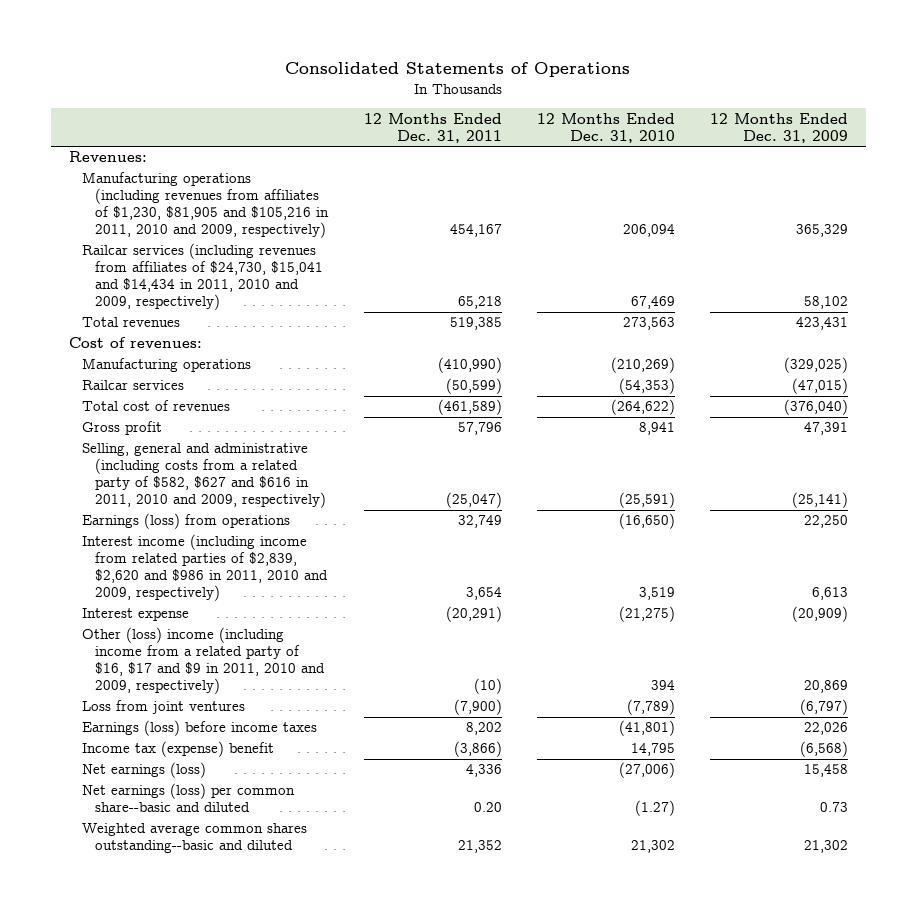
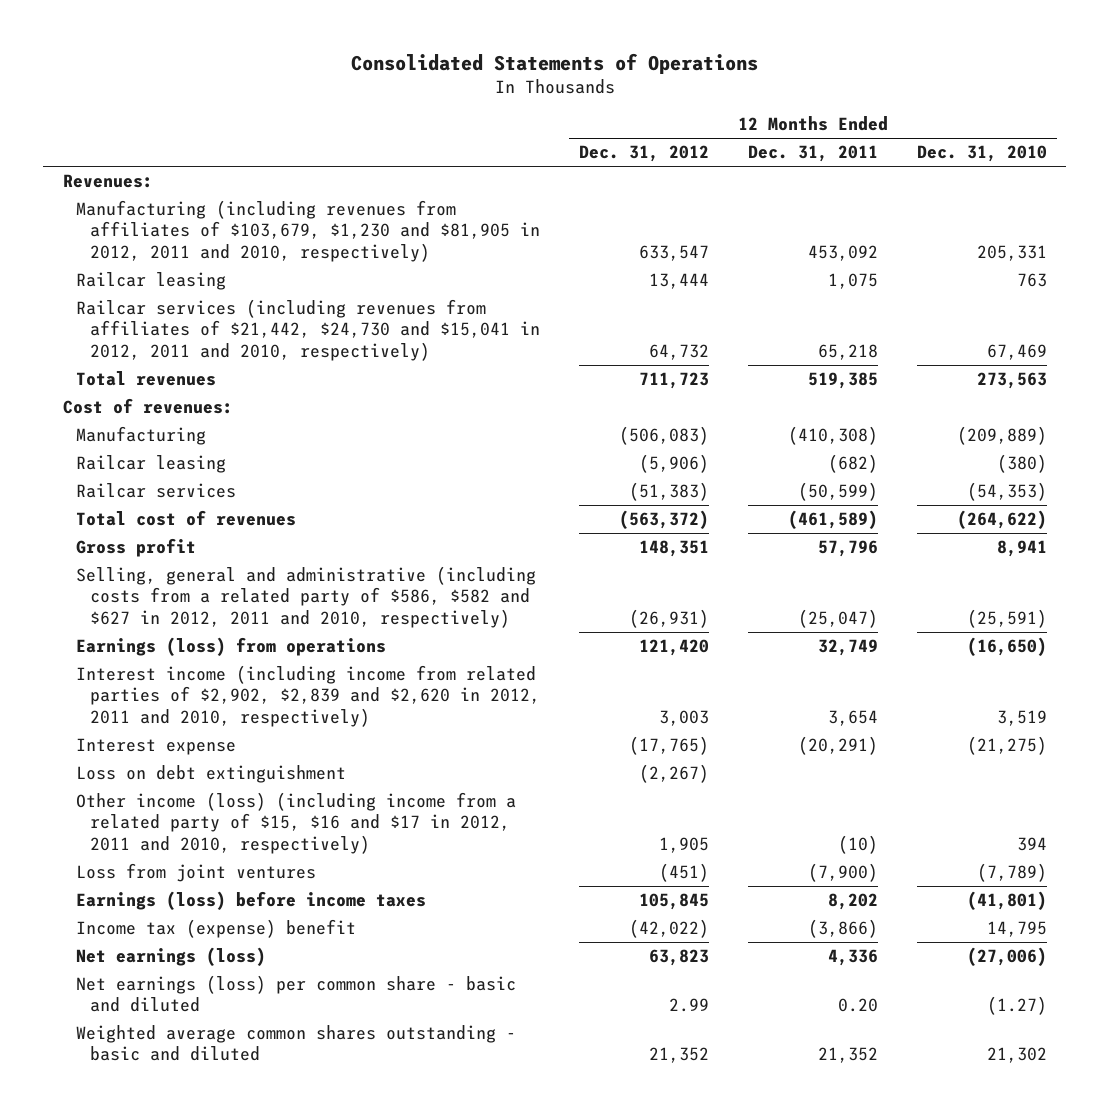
[710,112,849,143] 12 Months Ended Dec. 31, 2009 -> none
none -> [579,145,710,163] Dec. 31, 2012
[81,172,330,239] Manufacturing operations (including revenues from affiliates of $1,230, $81,905 and $105,216 in 2011, 2010 and 2009, respectively) -> [76,199,541,262] Manufacturing (including revenues from affiliates of $103,679, $1,230 and $81,905 in 2012, 2011 and 2010, respectively)
[449,224,502,238] 454,167 -> [808,244,879,261] 453,092
[623,224,676,238] 206,094 -> [976,244,1047,261] 205,331
none -> [76,271,227,290] Railcar leasing
[81,243,324,311] Railcar services (including revenues from affiliates of $24,730, $15,041 and $14,434 in 2011, 2010 and 2009, respectively) -> [76,298,541,361] Railcar services (including revenues from affiliates of $21,442, $24,730 and $15,041 in 2012, 2011 and 2010, respectively)
[81,358,251,373] Manufacturing operations -> [76,425,207,445] Manufacturing
[437,357,502,374] (410,990) -> [788,425,879,445] (410,308)
[611,357,676,374] (210,269) -> [956,425,1047,445] (209,889)
none -> [76,454,227,473] Railcar leasing
[81,443,327,509] Selling, general and administrative (including costs from a related party of $582, $627 and $616 in 2011, 2010 and 2009, respectively) -> [76,565,537,628] Selling, general and administrative (including costs from a related party of $586, $582 and $627 in 2012, 2011 and 2010, respectively)
[81,534,329,602] Interest income (including income from related parties of $2,839, $2,620 and $986 in 2011, 2010 and 2009, respectively) -> [76,664,541,727] Interest income (including income from related parties of $2,902, $2,839 and $2,620 in 2012, 2011 and 2010, respectively)
none -> [76,764,347,783] Loss on debt extinguishment
[81,627,326,695] Other (loss) income (including income from a related party of $16, $17 and $9 in 2011, 2010 and 2009, respectively) -> [76,791,517,854] Other income (loss) (including income from a related party of $15, $16 and $17 in 2012, 2011 and 2010, respectively)
[81,783,295,813] Net earnings (loss) per common share--basic and diluted -> [76,974,517,1013] Net earnings (loss) per common share - basic and diluted
[81,823,307,854] Weighted average common shares outstanding--basic and diluted -> [76,1024,517,1062] Weighted average common shares outstanding - basic and diluted

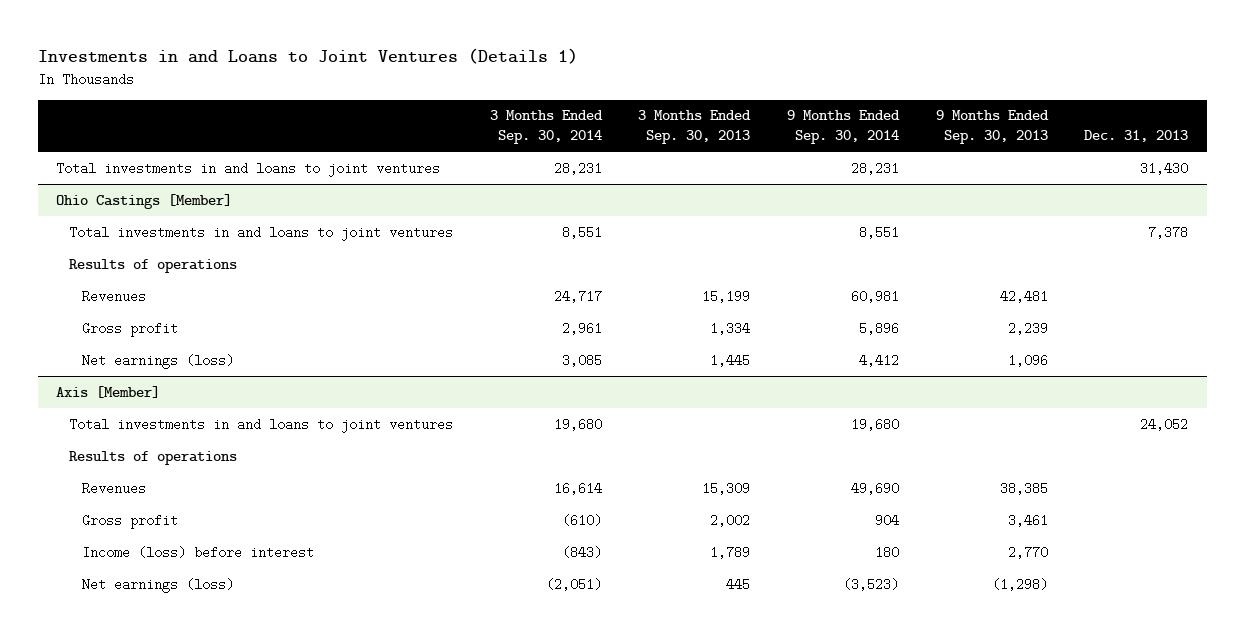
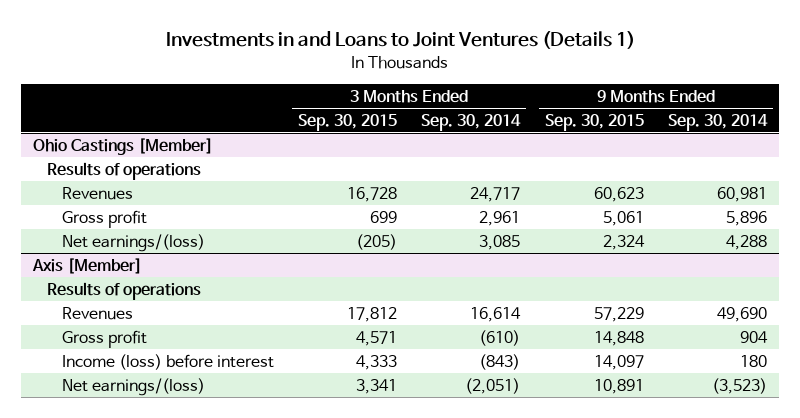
[638,110,752,145] 3 Months Ended Sep. 30, 2013 -> none
[935,110,1049,145] 9 Months Ended Sep. 30, 2013 -> none
[1084,130,1189,143] Dec. 31, 2013 -> none
none -> [297,113,397,131] Sep. 30, 2015
none -> [544,113,644,131] Sep. 30, 2015
[55,161,440,177] Total investments in and loans to joint ventures -> none
[69,225,454,241] Total investments in and loans to joint ventures -> none
[82,353,235,369] Net earnings (loss) -> [61,233,205,252] Net earnings/(loss)
[858,353,899,367] 4,412 -> [726,234,768,250] 4,288
[69,417,454,433] Total investments in and loans to joint ventures -> none
[82,577,235,593] Net earnings (loss) -> [61,377,205,396] Net earnings/(loss)

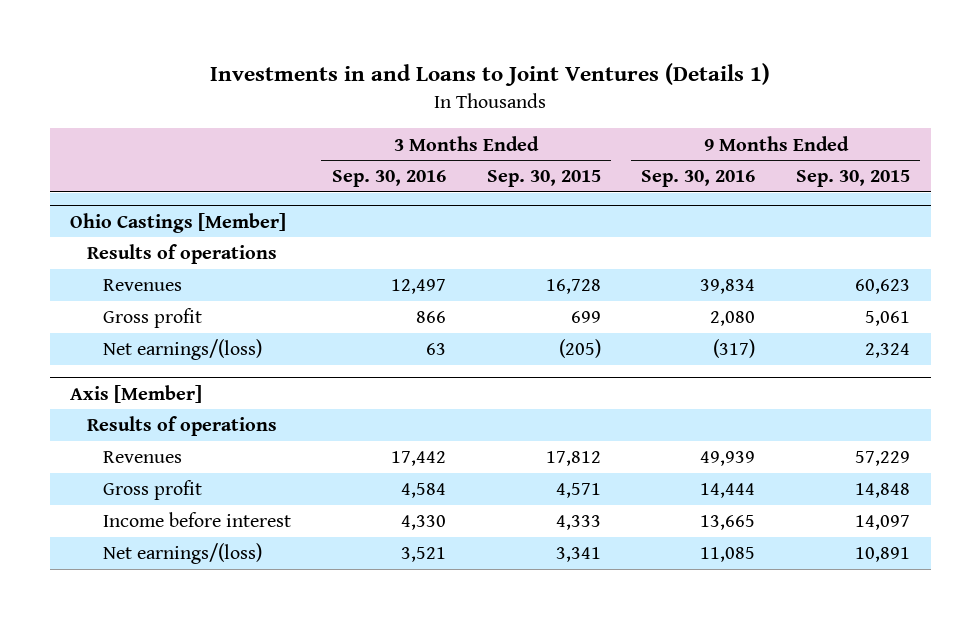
[421,113,522,131] Sep. 30, 2014 -> none
[668,113,769,131] Sep. 30, 2014 -> none
none -> [331,170,446,188] Sep. 30, 2016
none -> [641,170,756,188] Sep. 30, 2016
[61,353,274,370] Income (loss) before interest -> [102,512,291,528] Income before interest

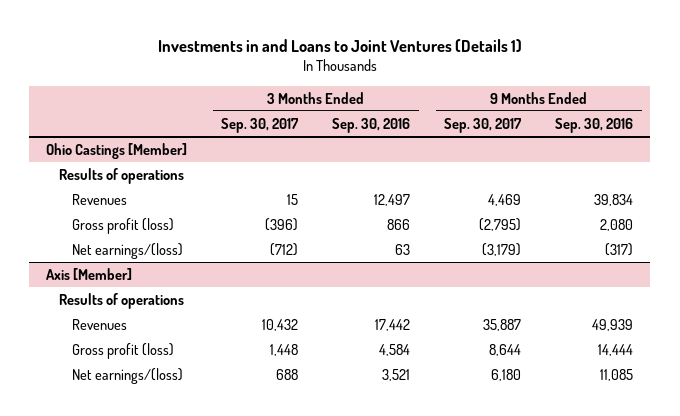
[486,170,601,188] Sep. 30, 2015 -> none
[796,170,911,188] Sep. 30, 2015 -> none
none -> [221,117,300,133] Sep. 30, 2017
none -> [444,117,523,133] Sep. 30, 2017
[102,308,202,329] Gross profit -> [71,217,174,234] Gross profit (loss)
[102,512,291,528] Income before interest -> none
[102,480,202,501] Gross profit -> [71,342,174,359] Gross profit (loss)

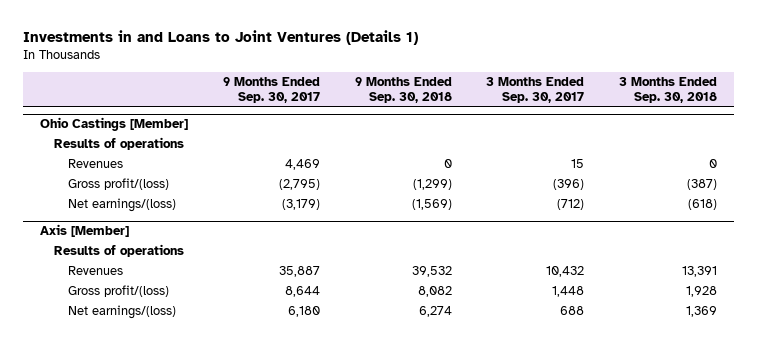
[332,117,411,133] Sep. 30, 2016 -> none
[555,117,634,133] Sep. 30, 2016 -> none
none -> [354,77,452,103] 9 Months Ended Sep. 30, 2018
none -> [618,77,717,103] 3 Months Ended Sep. 30, 2018
[71,217,174,234] Gross profit (loss) -> [68,178,170,191] Gross profit/(loss)
[71,342,174,359] Gross profit (loss) -> [68,285,170,298] Gross profit/(loss)

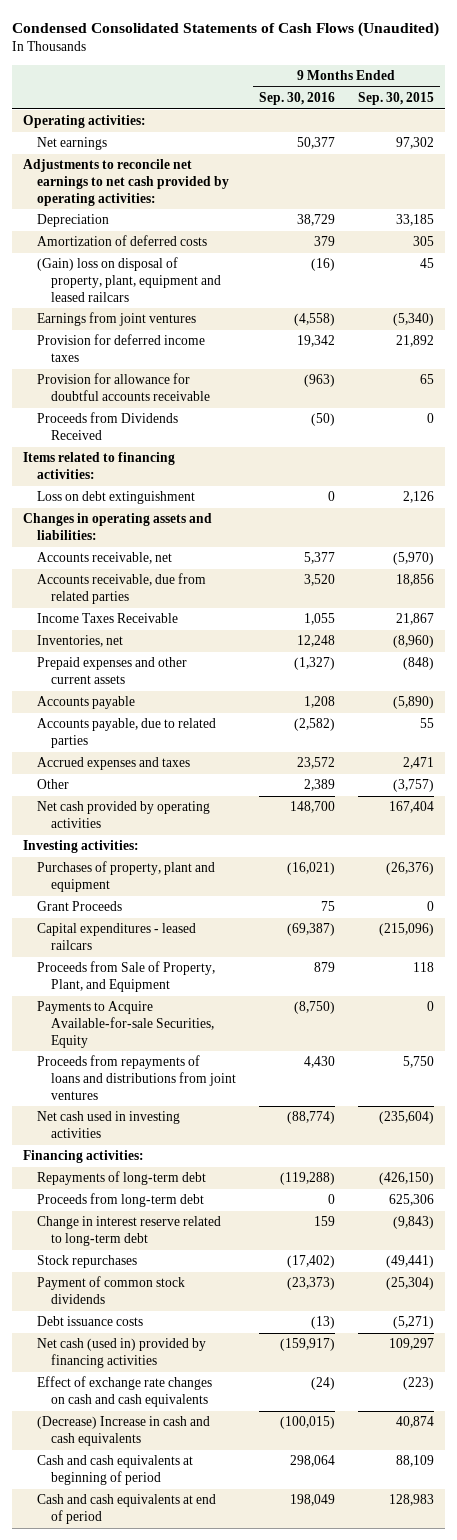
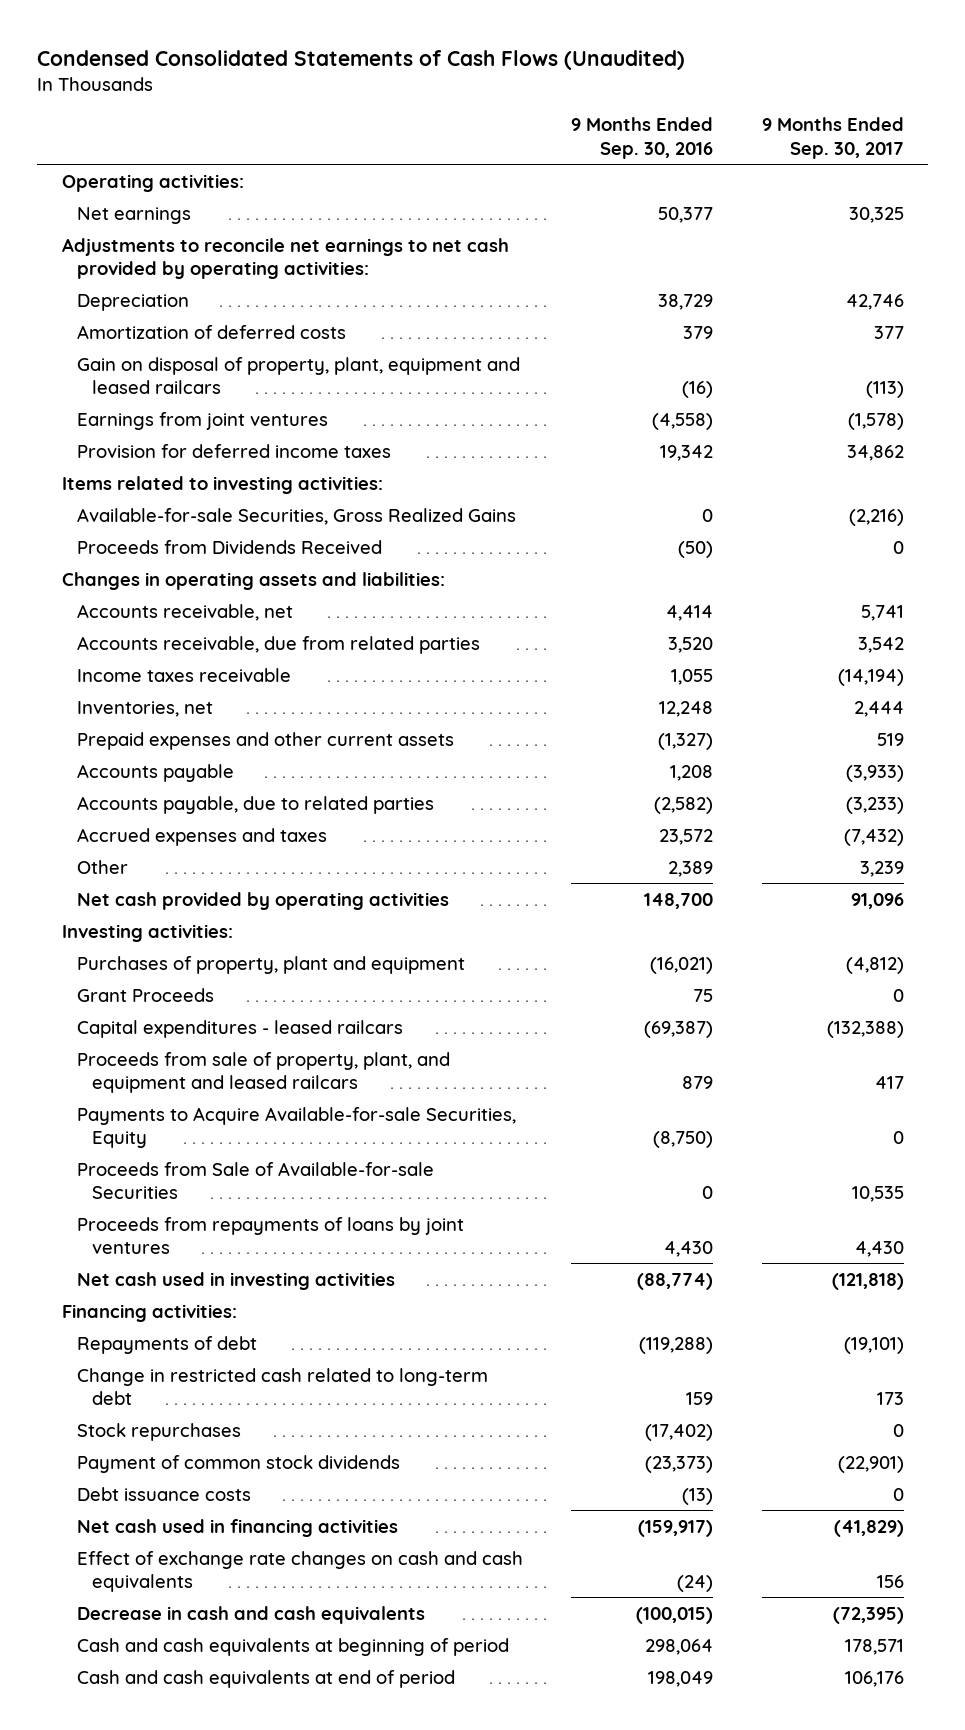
[357,92,434,106] Sep. 30, 2015 -> none
none -> [761,117,904,159] 9 Months Ended Sep. 30, 2017
[37,257,221,302] (Gain) loss on disposal of property, plant, equipment and leased railcars -> [76,356,520,394] Gain on disposal of property, plant, equipment and leased railcars
[37,373,210,402] Provision for allowance for doubtful accounts receivable -> none
none -> [61,475,383,494] Items related to investing activities:
none -> [76,507,516,525] Available-for-sale Securities, Gross Realized Gains
[23,452,176,480] Items related to financing activities: -> none
[37,491,196,505] Loss on debt extinguishment -> none
[303,552,335,565] 5,377 -> [666,604,714,621] 4,414
[37,613,179,624] Income Taxes Receivable -> [76,667,291,682] Income taxes receivable
[37,961,216,993] Proceeds from Sale of Property, Plant, and Equipment -> [76,1051,450,1093] Proceeds from sale of property, plant, and equipment and leased railcars
none -> [76,1161,434,1199] Proceeds from Sale of Available-for-sale Securities
[37,1055,236,1100] Proceeds from repayments of loans and distributions from joint ventures -> [76,1216,464,1254] Proceeds from repayments of loans by joint ventures
[37,1193,205,1208] Proceeds from long-term debt -> none
[37,1171,207,1186] Repayments of long-term debt -> [76,1335,257,1354] Repayments of debt
[37,1216,222,1247] Change in interest reserve related to long-term debt -> [76,1367,488,1405] Change in restricted cash related to long-term debt
[37,1338,207,1369] Net cash (used in) provided by financing activities -> [76,1518,398,1537] Net cash used in financing activities
[37,1416,211,1447] (Decrease) Increase in cash and cash equivalents -> [76,1605,425,1624] Decrease in cash and cash equivalents

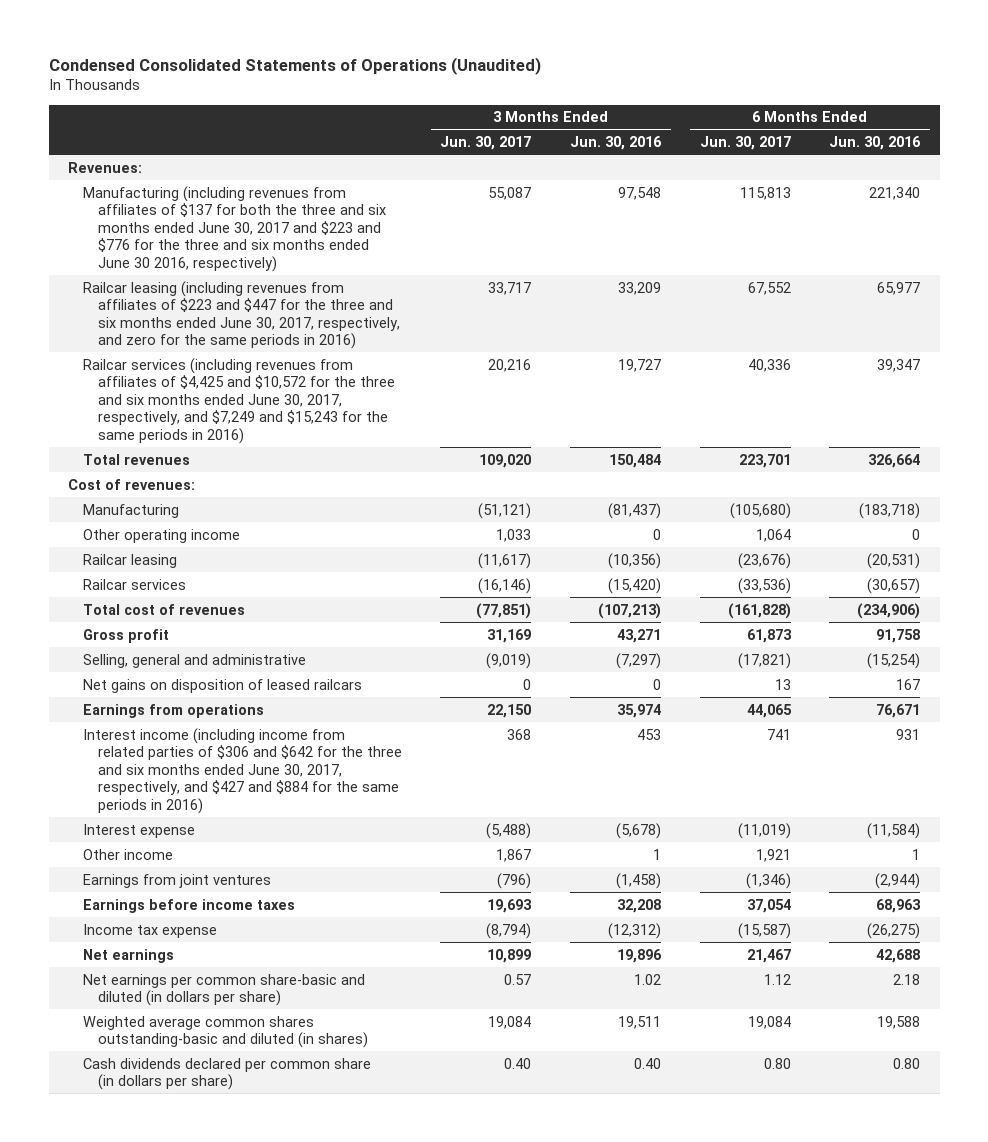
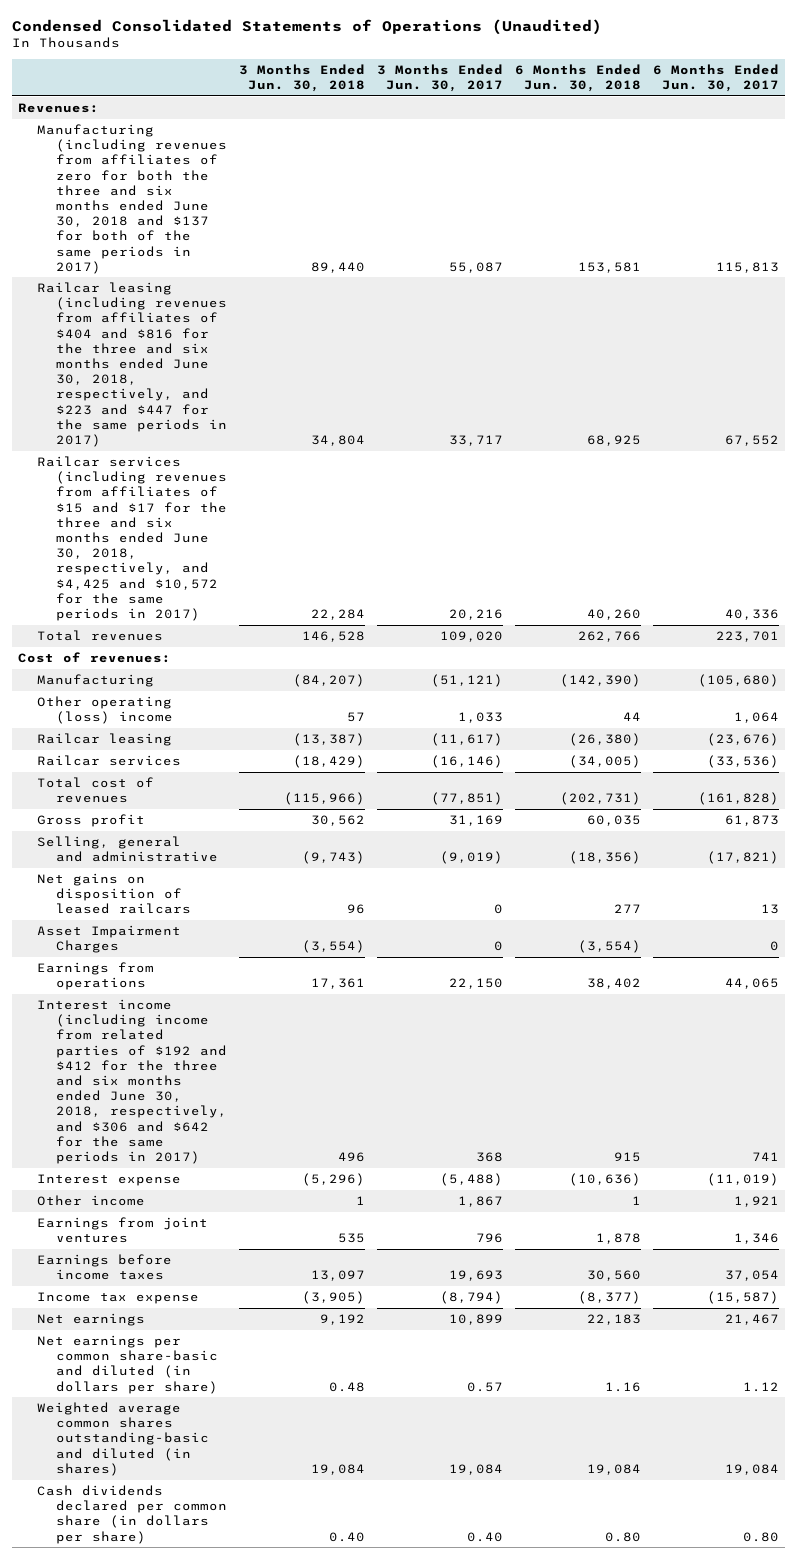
[569,136,662,151] Jun. 30, 2016 -> none
[829,136,922,151] Jun. 30, 2016 -> none
none -> [239,64,366,93] 3 Months Ended Jun. 30, 2018
none -> [515,64,642,93] 6 Months Ended Jun. 30, 2018
[82,185,386,272] Manufacturing (including revenues from affiliates of $137 for both the three and six months ended June 30, 2017 and $223 and $776 for the three and six months ended June 30 2016, respectively) -> [37,124,228,274] Manufacturing (including revenues from affiliates of zero for both the three and six months ended June 30, 2018 and $137 for both of the same periods in 2017)
[82,280,400,350] Railcar leasing (including revenues from affiliates of $223 and $447 for the three and six months ended June 30, 2017, respectively, and zero for the same periods in 2016) -> [37,282,228,447] Railcar leasing (including revenues from affiliates of $404 and $816 for the three and six months ended June 30, 2018, respectively, and $223 and $447 for the same periods in 2017)
[82,357,395,444] Railcar services (including revenues from affiliates of $4,425 and $10,572 for the three and six months ended June 30, 2017, respectively, and $7,249 and $15,243 for the same periods in 2016) -> [37,456,228,621] Railcar services (including revenues from affiliates of $15 and $17 for the three and six months ended June 30, 2018, respectively, and $4,425 and $10,572 for the same periods in 2017)
[82,528,240,543] Other operating income -> [37,696,174,725] Other operating (loss) income
none -> [37,925,182,954] Asset Impairment Charges
[82,727,402,814] Interest income (including income from related parties of $306 and $642 for the three and six months ended June 30, 2017, respectively, and $427 and $884 for the same periods in 2016) -> [37,999,228,1164] Interest income (including income from related parties of $192 and $412 for the three and six months ended June 30, 2018, respectively, and $306 and $642 for the same periods in 2017)
[497,872,532,889] (796) -> [476,1233,504,1244] 796
[745,872,791,889] (1,346) -> [734,1233,780,1245] 1,346

